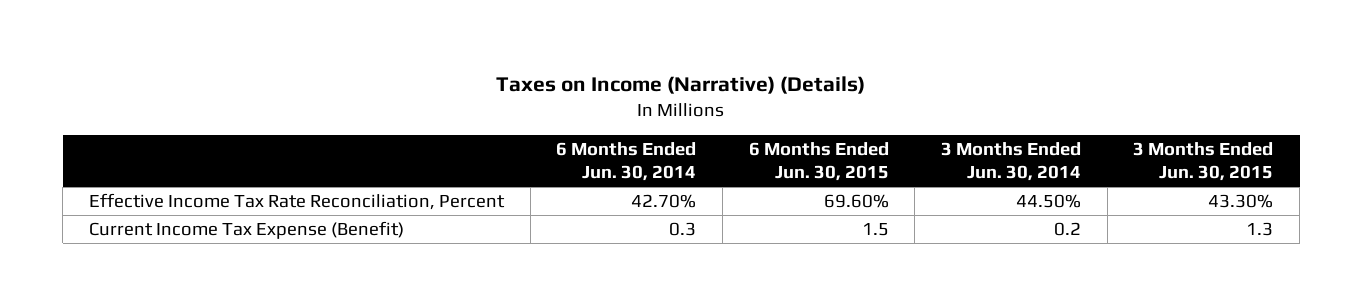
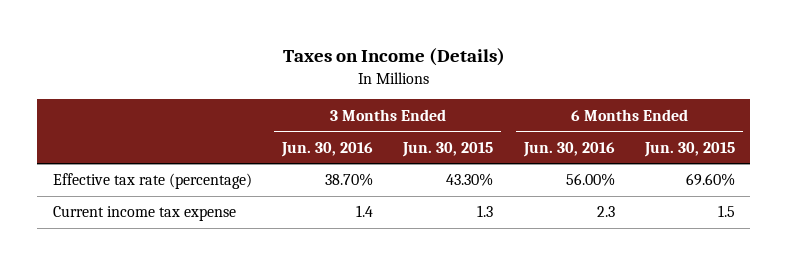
[496,76,866,95] Taxes on Income (Narrative) (Details) -> [282,48,505,67] Taxes on Income (Details)
[556,141,697,181] 6 Months Ended Jun. 30, 2014 -> none
[941,141,1082,181] 3 Months Ended Jun. 30, 2014 -> none
none -> [281,141,374,157] Jun. 30, 2016
none -> [522,141,615,157] Jun. 30, 2016
[89,193,506,211] Effective Income Tax Rate Reconciliation, Percent -> [52,173,252,190] Effective tax rate (percentage)
[89,221,405,240] Current Income Tax Expense (Benefit) -> [52,206,236,222] Current income tax expense

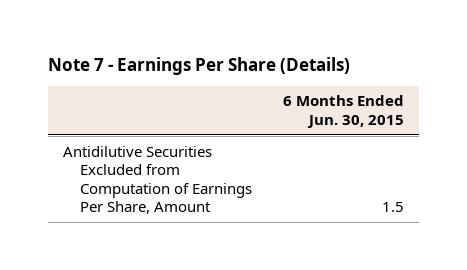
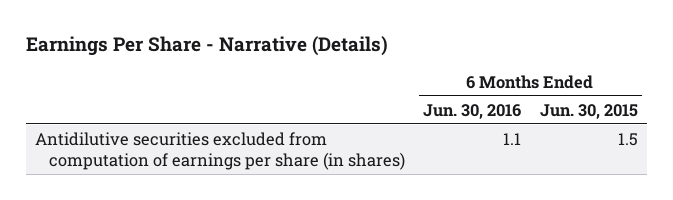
[47,56,350,75] Note 7 - Earnings Per Share (Details) -> [25,36,388,57] Earnings Per Share - Narrative (Details)
none -> [423,103,522,119] Jun. 30, 2016
[63,145,252,215] Antidilutive Securities Excluded from Computation of Earnings Per Share, Amount -> [34,131,405,170] Antidilutive securities excluded from computation of earnings per share (in shares)

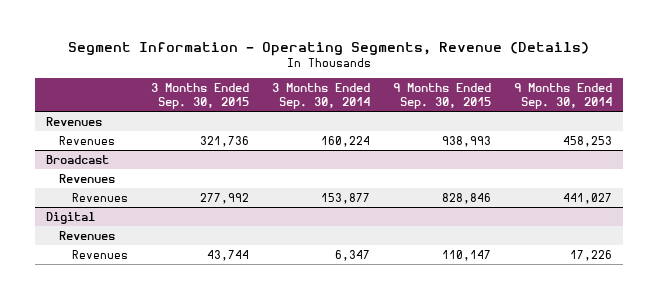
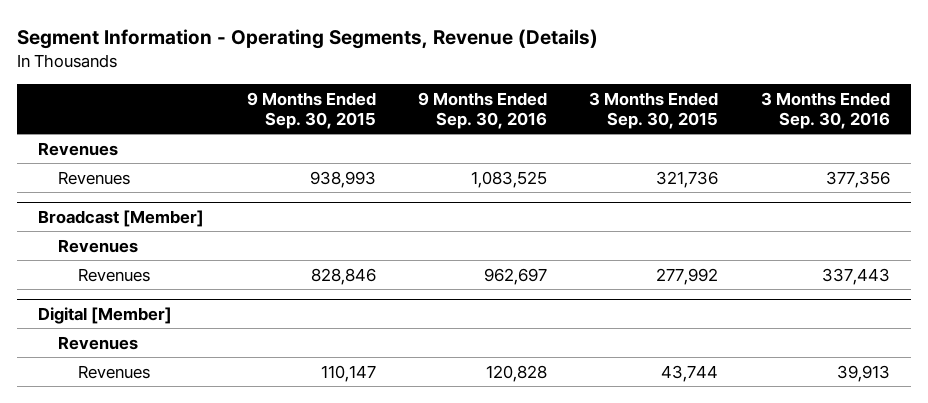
[272,83,371,110] 3 Months Ended Sep. 30, 2014 -> none
[513,83,612,110] 9 Months Ended Sep. 30, 2014 -> none
none -> [418,91,548,129] 9 Months Ended Sep. 30, 2016
none -> [760,91,890,129] 3 Months Ended Sep. 30, 2016
[46,154,110,164] Broadcast -> [38,209,205,227] Broadcast [Member]
[46,211,96,224] Digital -> [38,306,173,324] Digital [Member]

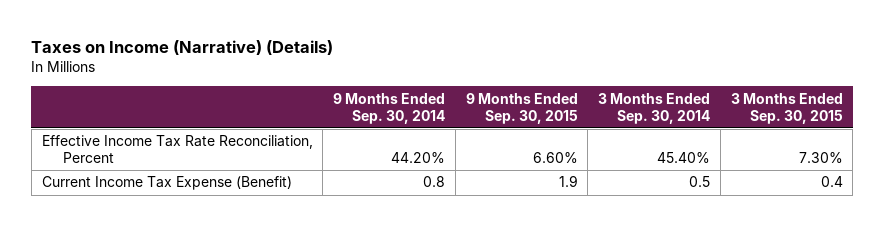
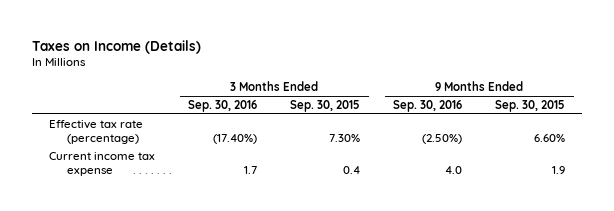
[31,40,334,56] Taxes on Income (Narrative) (Details) -> [32,39,202,54] Taxes on Income (Details)
[333,92,446,124] 9 Months Ended Sep. 30, 2014 -> none
[598,92,711,124] 3 Months Ended Sep. 30, 2014 -> none
none -> [188,100,258,113] Sep. 30, 2016
none -> [393,100,463,113] Sep. 30, 2016
[41,135,313,164] Effective Income Tax Rate Reconciliation, Percent -> [48,120,143,144] Effective tax rate (percentage)
[41,176,292,191] Current Income Tax Expense (Benefit) -> [48,152,155,176] Current income tax expense

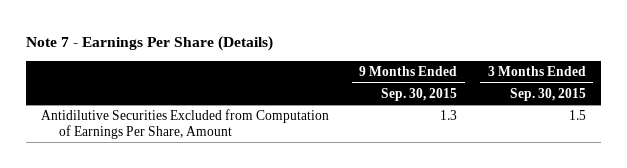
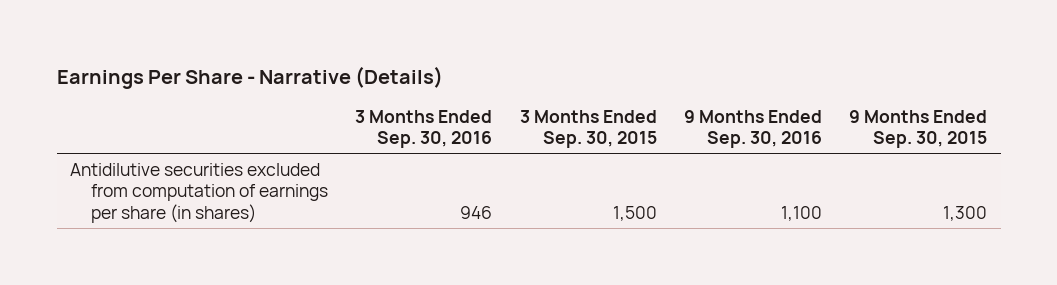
[26,36,274,52] Note 7 - Earnings Per Share (Details) -> [56,65,443,89] Earnings Per Share - Narrative (Details)
none -> [355,109,493,149] 3 Months Ended Sep. 30, 2016
none -> [683,109,822,149] 9 Months Ended Sep. 30, 2016
[41,109,330,139] Antidilutive Securities Excluded from Computation of Earnings Per Share, Amount -> [70,162,329,223] Antidilutive securities excluded from computation of earnings per share (in shares)
[440,110,458,121] 1.3 -> [943,205,988,221] 1,300
[568,110,586,121] 1.5 -> [612,205,657,221] 1,500

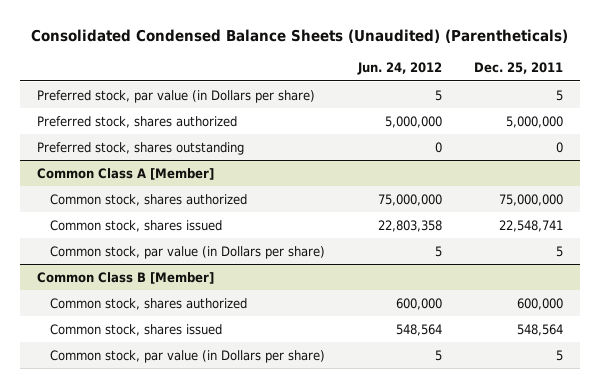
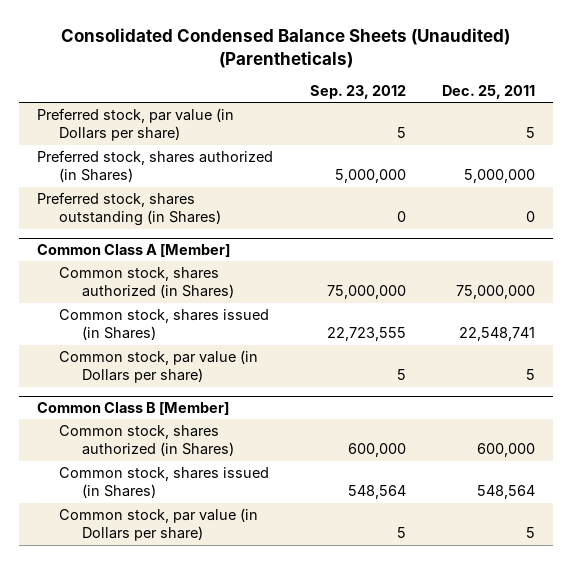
[356,62,442,76] Jun. 24, 2012 -> none
none -> [309,85,406,100] Sep. 23, 2012
[36,116,237,129] Preferred stock, shares authorized -> [37,149,274,183] Preferred stock, shares authorized (in Shares)
[36,142,244,156] Preferred stock, shares outstanding -> [37,191,222,227] Preferred stock, shares outstanding (in Shares)
[49,194,247,207] Common stock, shares authorized -> [59,266,234,299] Common stock, shares authorized (in Shares)
[49,220,222,233] Common stock, shares issued -> [59,308,270,341] Common stock, shares issued (in Shares)
[49,298,247,311] Common stock, shares authorized -> [59,424,234,457] Common stock, shares authorized (in Shares)
[49,324,222,337] Common stock, shares issued -> [59,466,270,499] Common stock, shares issued (in Shares)

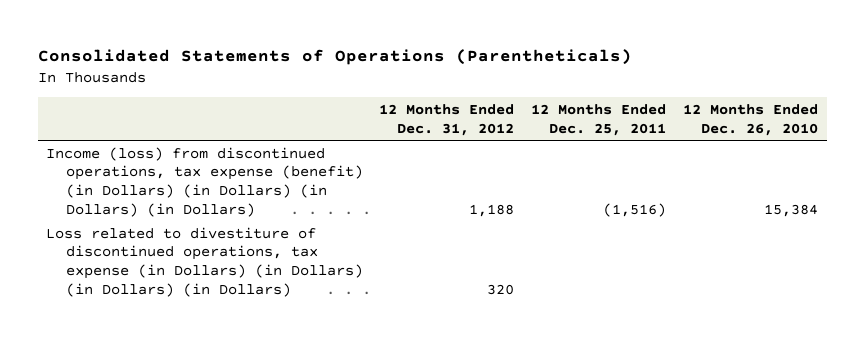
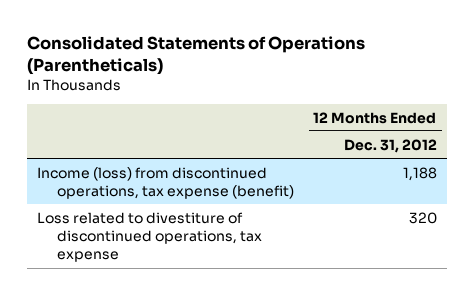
[531,103,667,136] 12 Months Ended Dec. 25, 2011 -> none
[683,103,819,136] 12 Months Ended Dec. 26, 2010 -> none
[46,146,363,217] Income (loss) from discontinued operations, tax expense (benefit) (in Dollars) (in Dollars) (in Dollars) (in Dollars) -> [36,166,294,200] Income (loss) from discontinued operations, tax expense (benefit)
[46,226,363,297] Loss related to divestiture of discontinued operations, tax expense (in Dollars) (in Dollars) (in Dollars) (in Dollars) -> [36,211,262,263] Loss related to divestiture of discontinued operations, tax expense

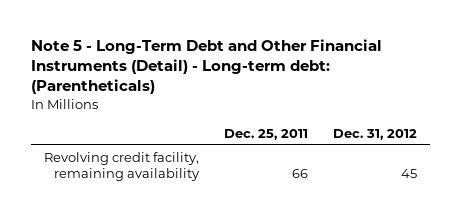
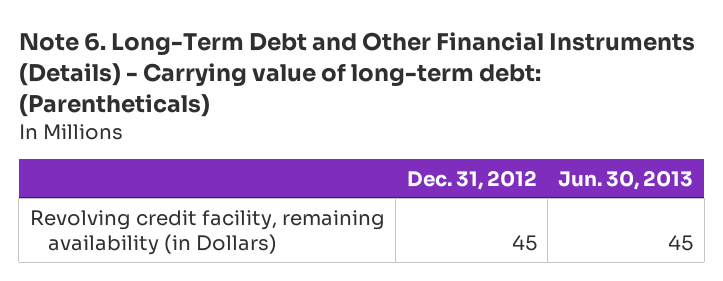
[31,39,383,95] Note 5 - Long-Term Debt and Other Financial Instruments (Detail) - Long-term debt: (Parentheticals) -> [18,31,695,117] Note 6. Long-Term Debt and Other Financial Instruments (Details) - Carrying value of long-term debt: (Parentheticals)
[223,128,308,140] Dec. 25, 2011 -> none
none -> [558,169,694,190] Jun. 30, 2013
[43,152,200,182] Revolving credit facility, remaining availability -> [29,209,385,256] Revolving credit facility, remaining availability (in Dollars)

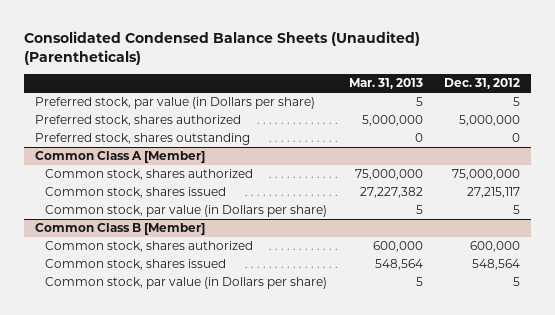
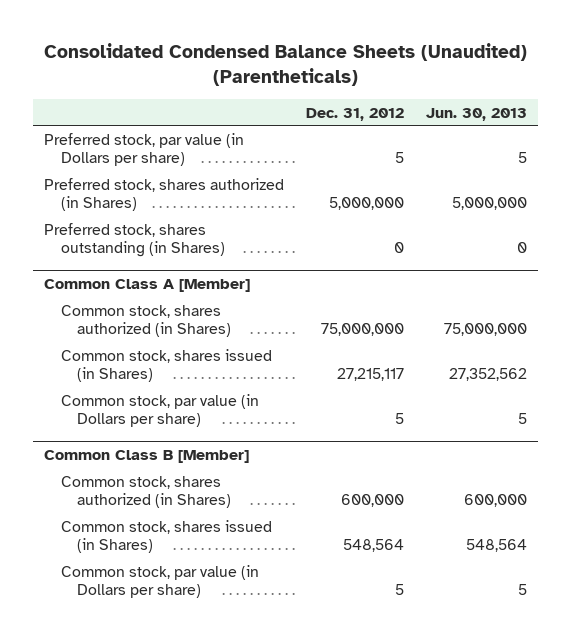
[348,78,423,90] Mar. 31, 2013 -> none
none -> [426,107,528,121] Jun. 30, 2013
[34,115,241,127] Preferred stock, shares authorized -> [44,177,285,212] Preferred stock, shares authorized (in Shares)
[34,133,250,146] Preferred stock, shares outstanding -> [44,222,225,258] Preferred stock, shares outstanding (in Shares)
[45,169,254,181] Common stock, shares authorized -> [60,304,232,338] Common stock, shares authorized (in Shares)
[45,187,227,199] Common stock, shares issued -> [60,348,272,383] Common stock, shares issued (in Shares)
[45,241,254,253] Common stock, shares authorized -> [60,475,232,509] Common stock, shares authorized (in Shares)
[45,259,227,271] Common stock, shares issued -> [60,519,272,554] Common stock, shares issued (in Shares)

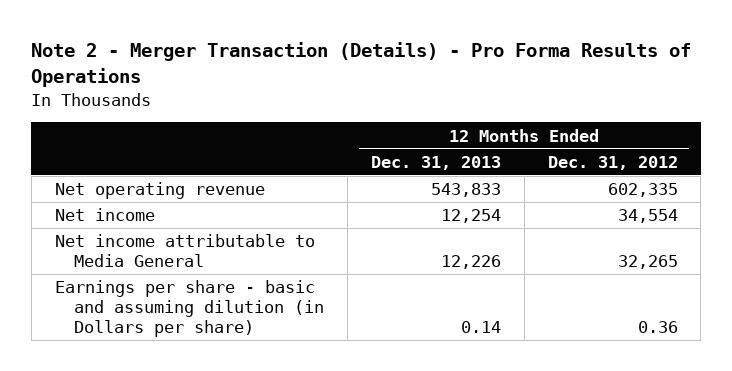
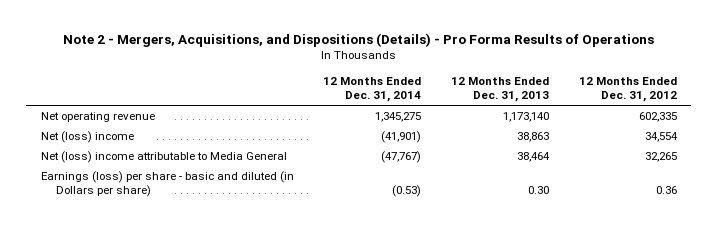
[31,42,692,88] Note 2 - Merger Transaction (Details) - Pro Forma Results of Operations -> [62,32,654,47] Note 2 - Mergers, Acquisitions, and Dispositions (Details) - Pro Forma Results of Operations
none -> [323,76,422,103] 12 Months Ended Dec. 31, 2014
[430,183,501,198] 543,833 -> [503,111,550,122] 1,173,140
[54,208,155,222] Net income -> [40,130,134,143] Net (loss) income
[440,209,501,224] 12,254 -> [517,131,550,142] 38,863
[54,234,315,268] Net income attributable to Media General -> [40,150,287,163] Net (loss) income attributable to Media General
[440,255,501,270] 12,226 -> [517,151,551,162] 38,464
[54,280,325,338] Earnings per share - basic and assuming dilution (in Dollars per share) -> [40,170,294,198] Earnings (loss) per share - basic and diluted (in Dollars per share)
[460,321,501,334] 0.14 -> [528,186,550,195] 0.30

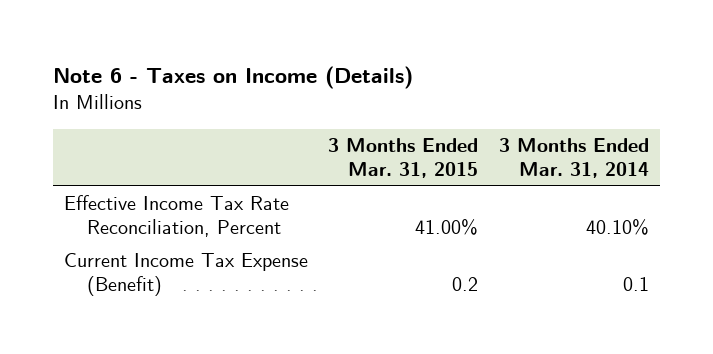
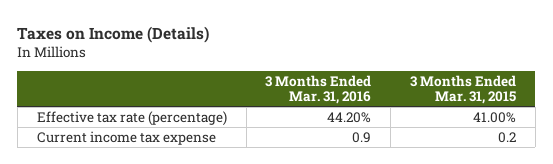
[53,66,414,90] Note 6 - Taxes on Income (Details) -> [17,25,210,43] Taxes on Income (Details)
[499,137,650,179] 3 Months Ended Mar. 31, 2014 -> none
none -> [265,74,372,105] 3 Months Ended Mar. 31, 2016
[63,195,289,238] Effective Income Tax Rate Reconciliation, Percent -> [36,110,227,126] Effective tax rate (percentage)
[63,253,308,297] Current Income Tax Expense (Benefit) -> [36,130,216,145] Current income tax expense

